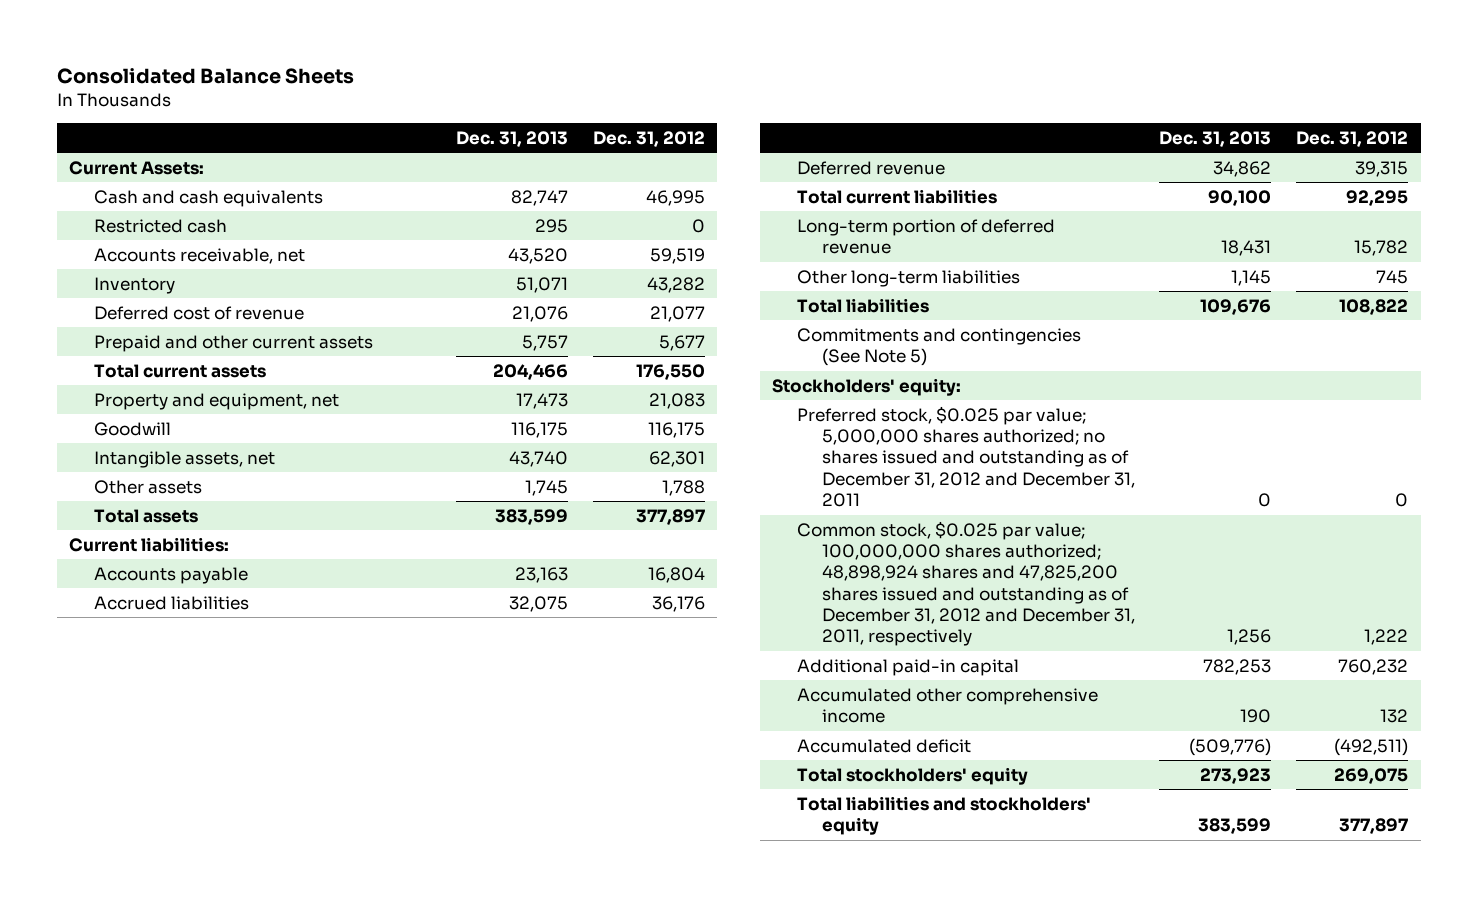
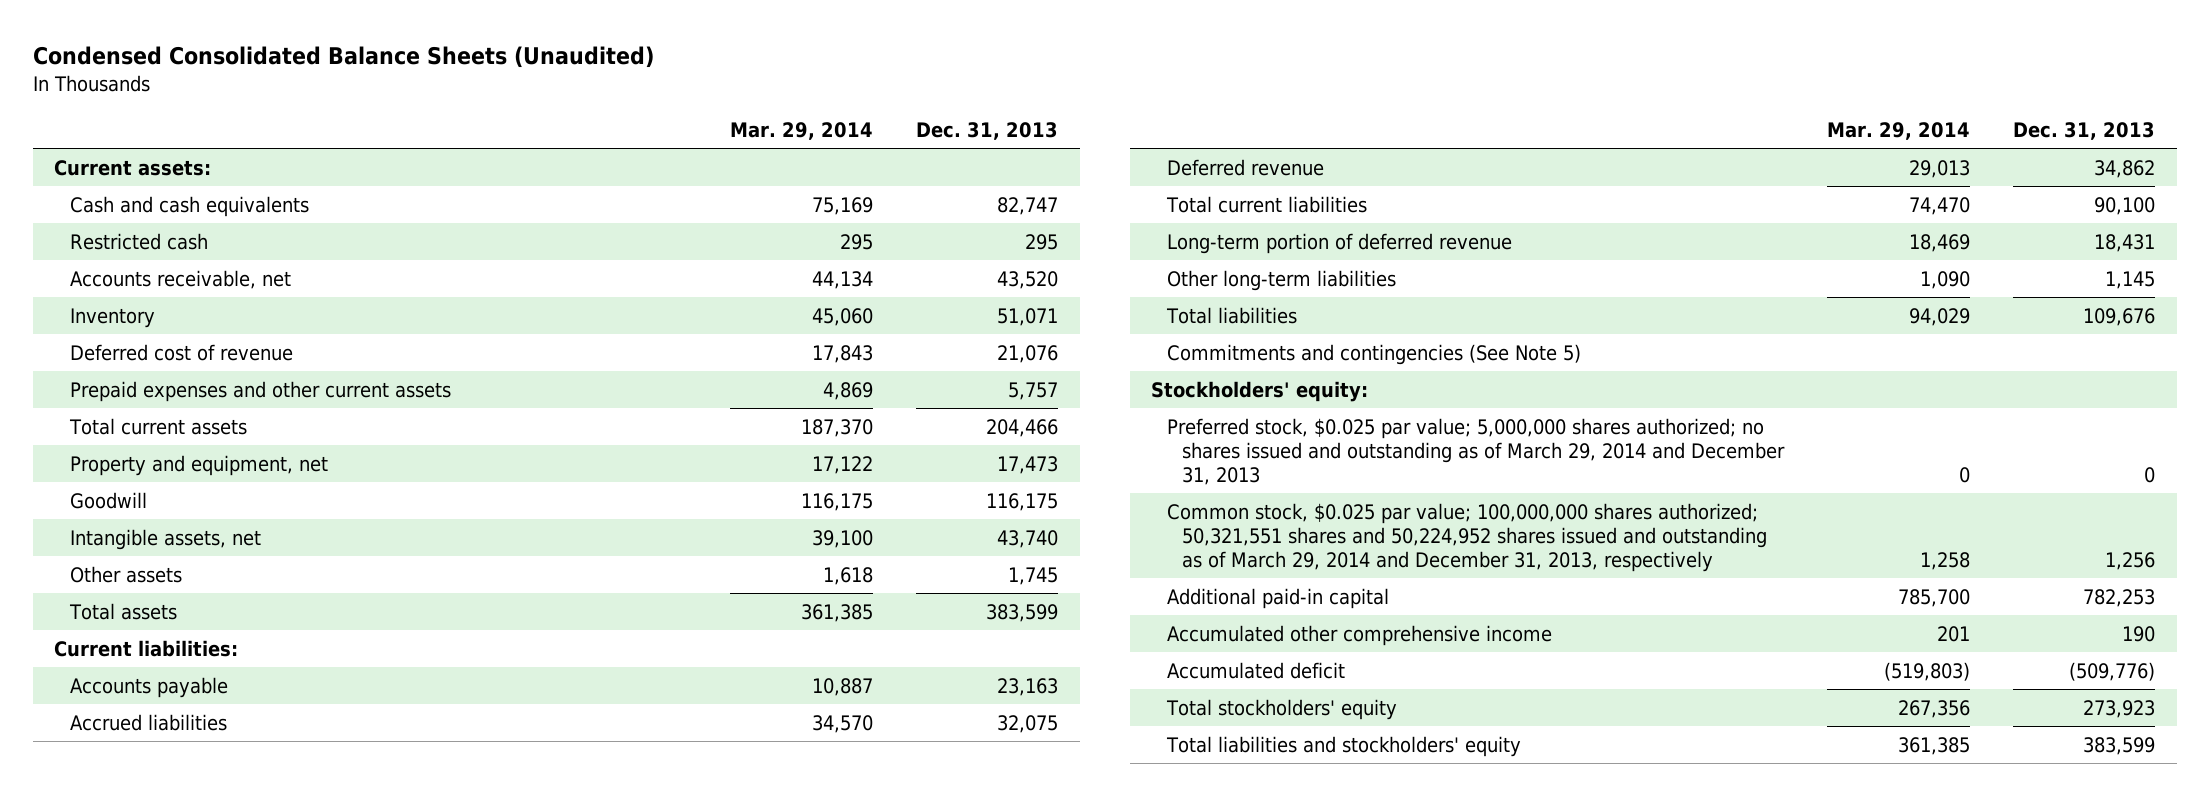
[56,67,354,84] Consolidated Balance Sheets -> [32,45,654,68] Condensed Consolidated Balance Sheets (Unaudited)
[592,130,705,147] Dec. 31, 2012 -> none
none -> [730,122,874,141] Mar. 29, 2014
[68,160,204,175] Current Assets: -> [54,159,212,176] Current assets:
[93,334,373,352] Prepaid and other current assets -> [69,380,451,402] Prepaid expenses and other current assets
[796,405,1135,508] Preferred stock, $0.025 par value; 5,000,000 shares authorized; no shares issued and outstanding as of December 31, 2012 and December 31, 2011 -> [1166,417,1786,486] Preferred stock, $0.025 par value; 5,000,000 shares authorized; no shares issued and outstanding as of March 29, 2014 and December 31, 2013
[796,520,1135,647] Common stock, $0.025 par value; 100,000,000 shares authorized; 48,898,924 shares and 47,825,200 shares issued and outstanding as of December 31, 2012 and December 31, 2011, respectively -> [1166,502,1768,573] Common stock, $0.025 par value; 100,000,000 shares authorized; 50,321,551 shares and 50,224,952 shares issued and outstanding as of March 29, 2014 and December 31, 2013, respectively

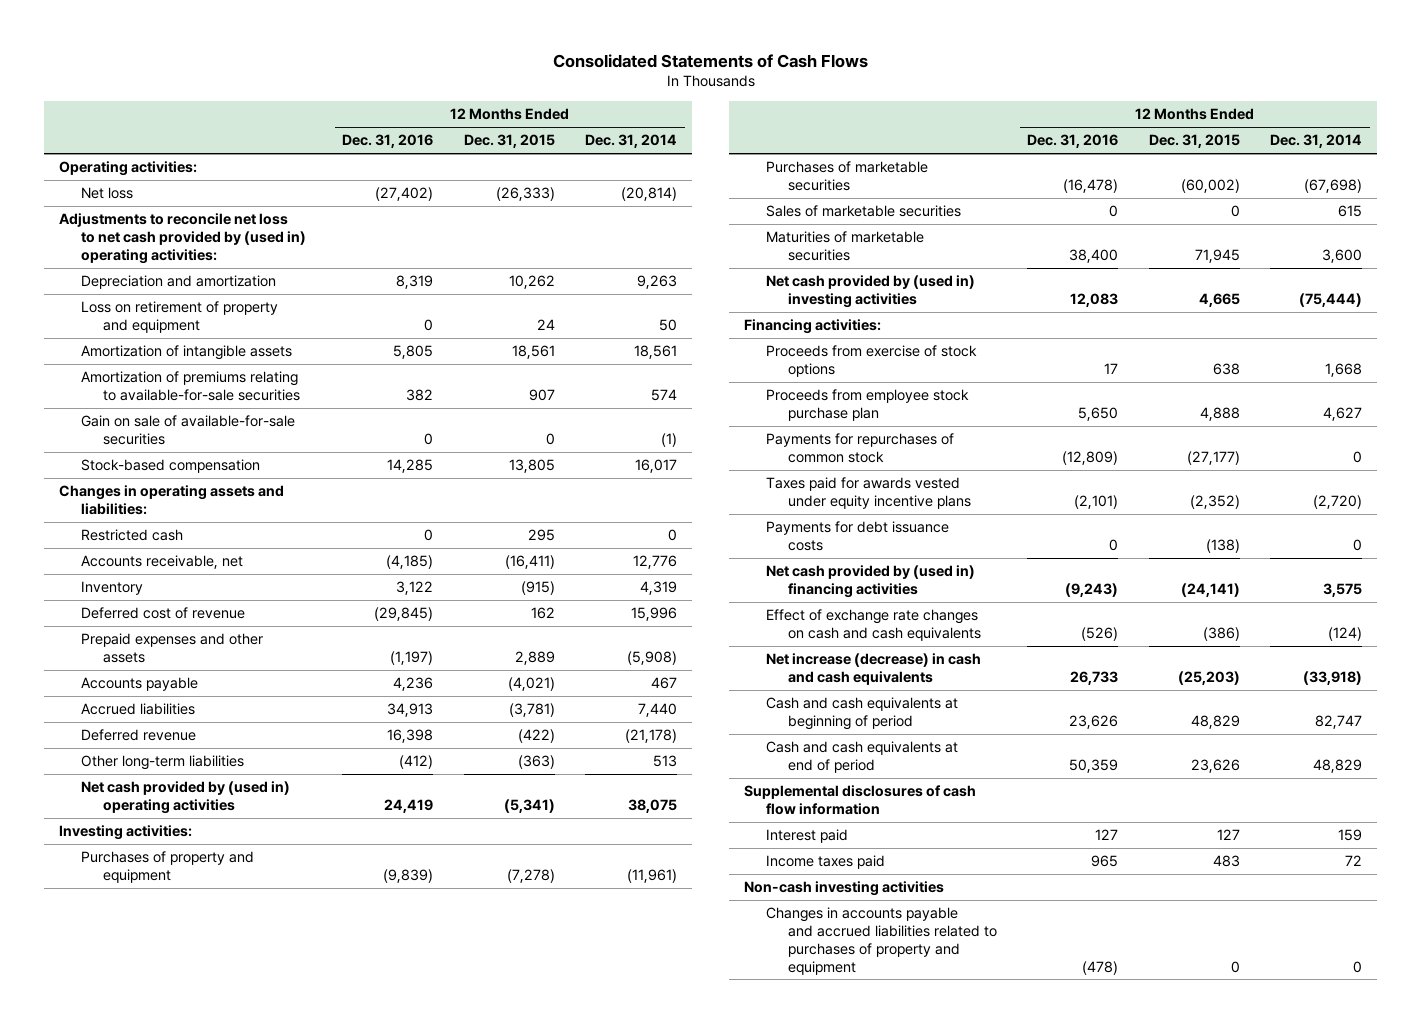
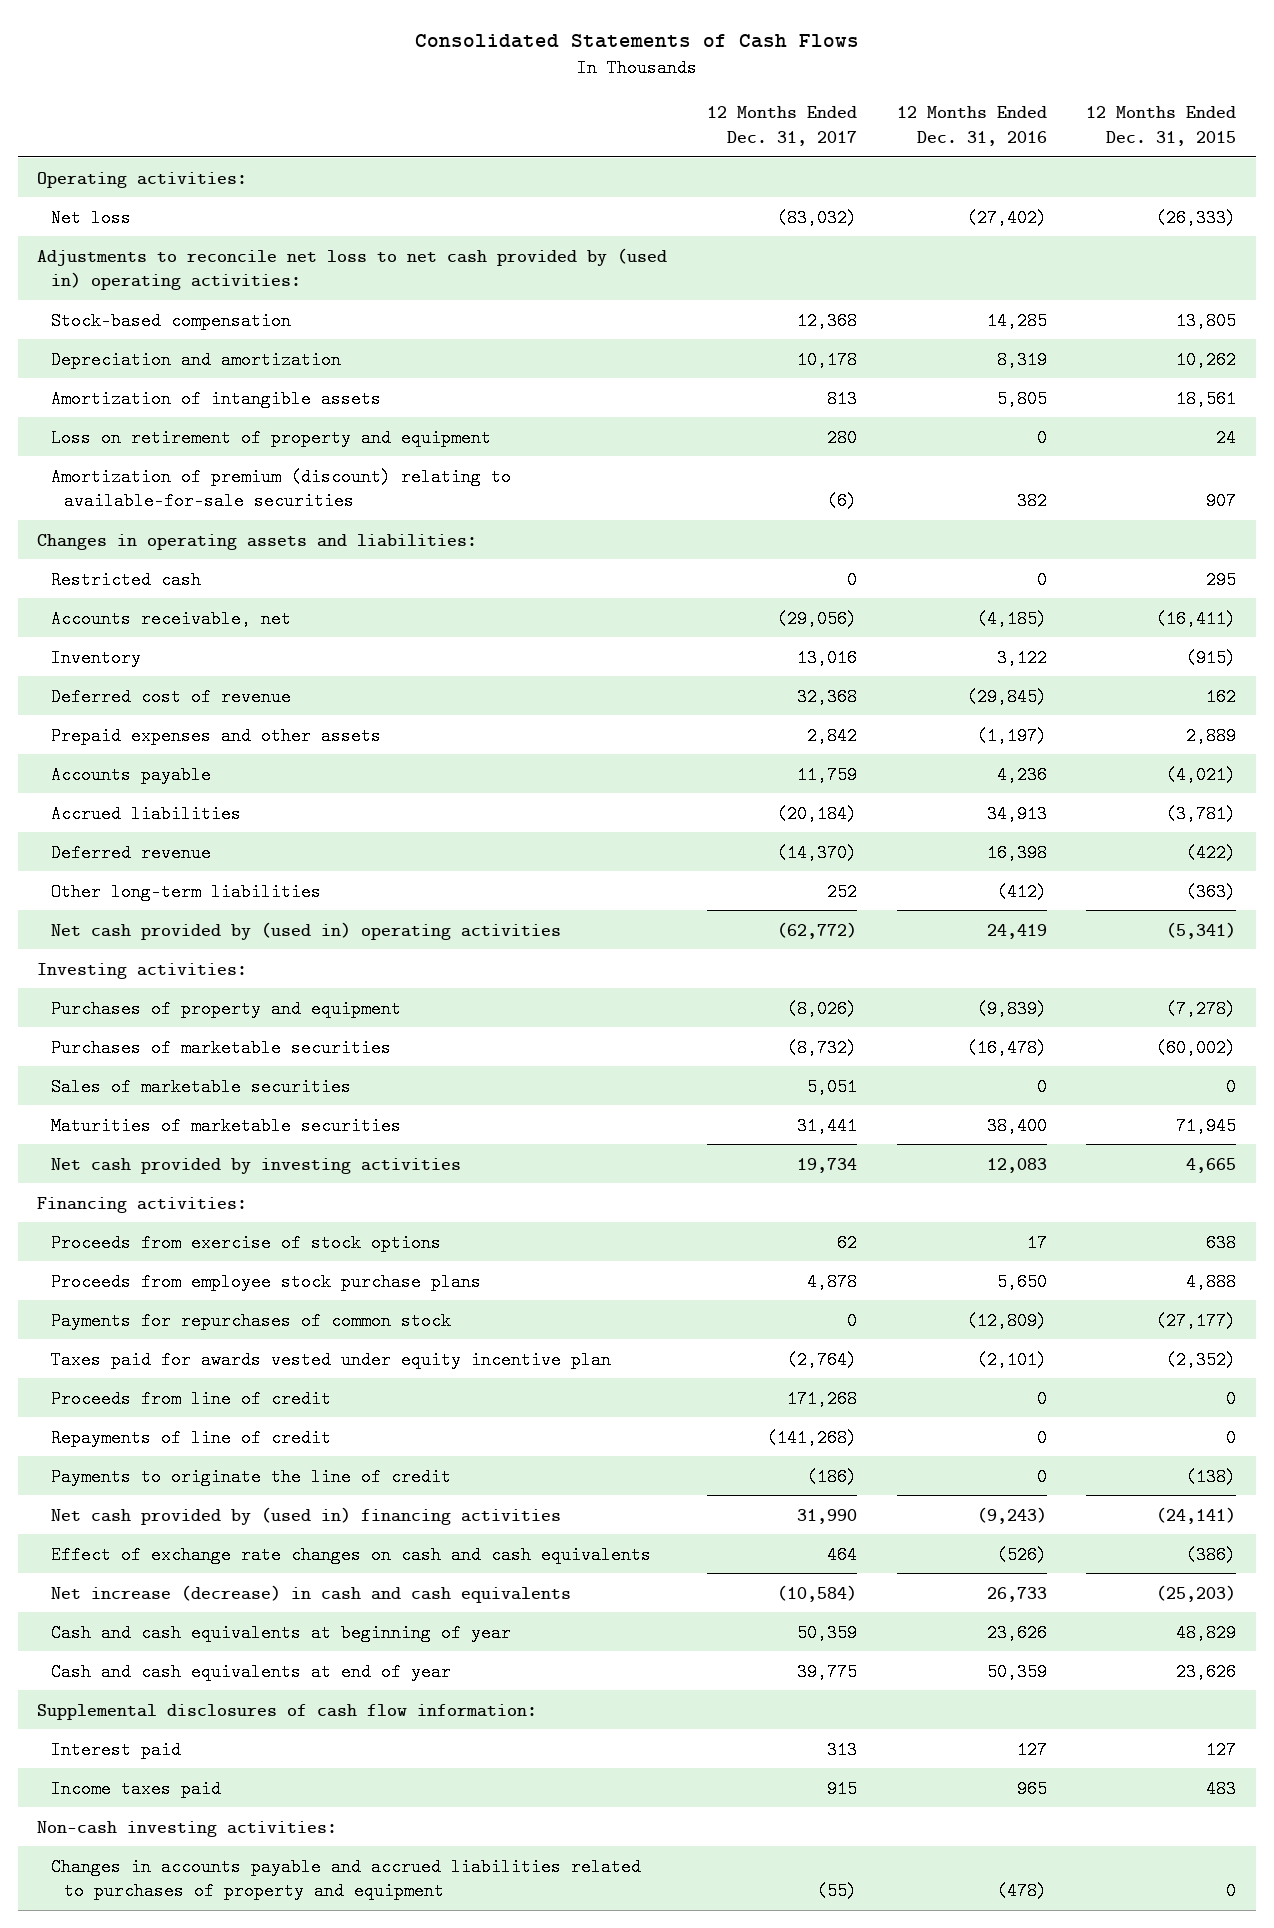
[585,134,678,149] Dec. 31, 2014 -> none
none -> [707,105,858,146] 12 Months Ended Dec. 31, 2017
[81,459,261,474] Stock-based compensation -> [50,311,291,330] Stock-based compensation
[81,415,296,445] Gain on sale of available-for-sale securities -> none
[81,301,279,333] Loss on retirement of property and equipment -> [50,428,491,447] Loss on retirement of property and equipment
[81,371,301,401] Amortization of premiums relating to available-for-sale securities -> [50,467,511,511] Amortization of premium (discount) relating to available-for-sale securities
[765,275,975,308] Net cash provided by (used in) investing activities -> [50,1157,461,1174] Net cash provided by investing activities
[765,389,969,421] Proceeds from employee stock purchase plan -> [50,1272,481,1291] Proceeds from employee stock purchase plans
[765,477,971,509] Taxes paid for awards vested under equity incentive plans -> [50,1350,611,1369] Taxes paid for awards vested under equity incentive plan
none -> [50,1389,331,1408] Proceeds from line of credit
none -> [50,1428,331,1447] Repayments of line of credit
[765,521,949,551] Payments for debt issuance costs -> [50,1467,451,1486] Payments to originate the line of credit
[765,697,958,730] Cash and cash equivalents at beginning of period -> [50,1623,511,1642] Cash and cash equivalents at beginning of year
[765,741,958,773] Cash and cash equivalents at end of period -> [50,1662,451,1681] Cash and cash equivalents at end of year
[744,785,977,815] Supplemental disclosures of cash flow information -> [37,1703,538,1720] Supplemental disclosures of cash flow information:
[744,881,945,897] Non-cash investing activities -> [37,1820,338,1837] Non-cash investing activities:

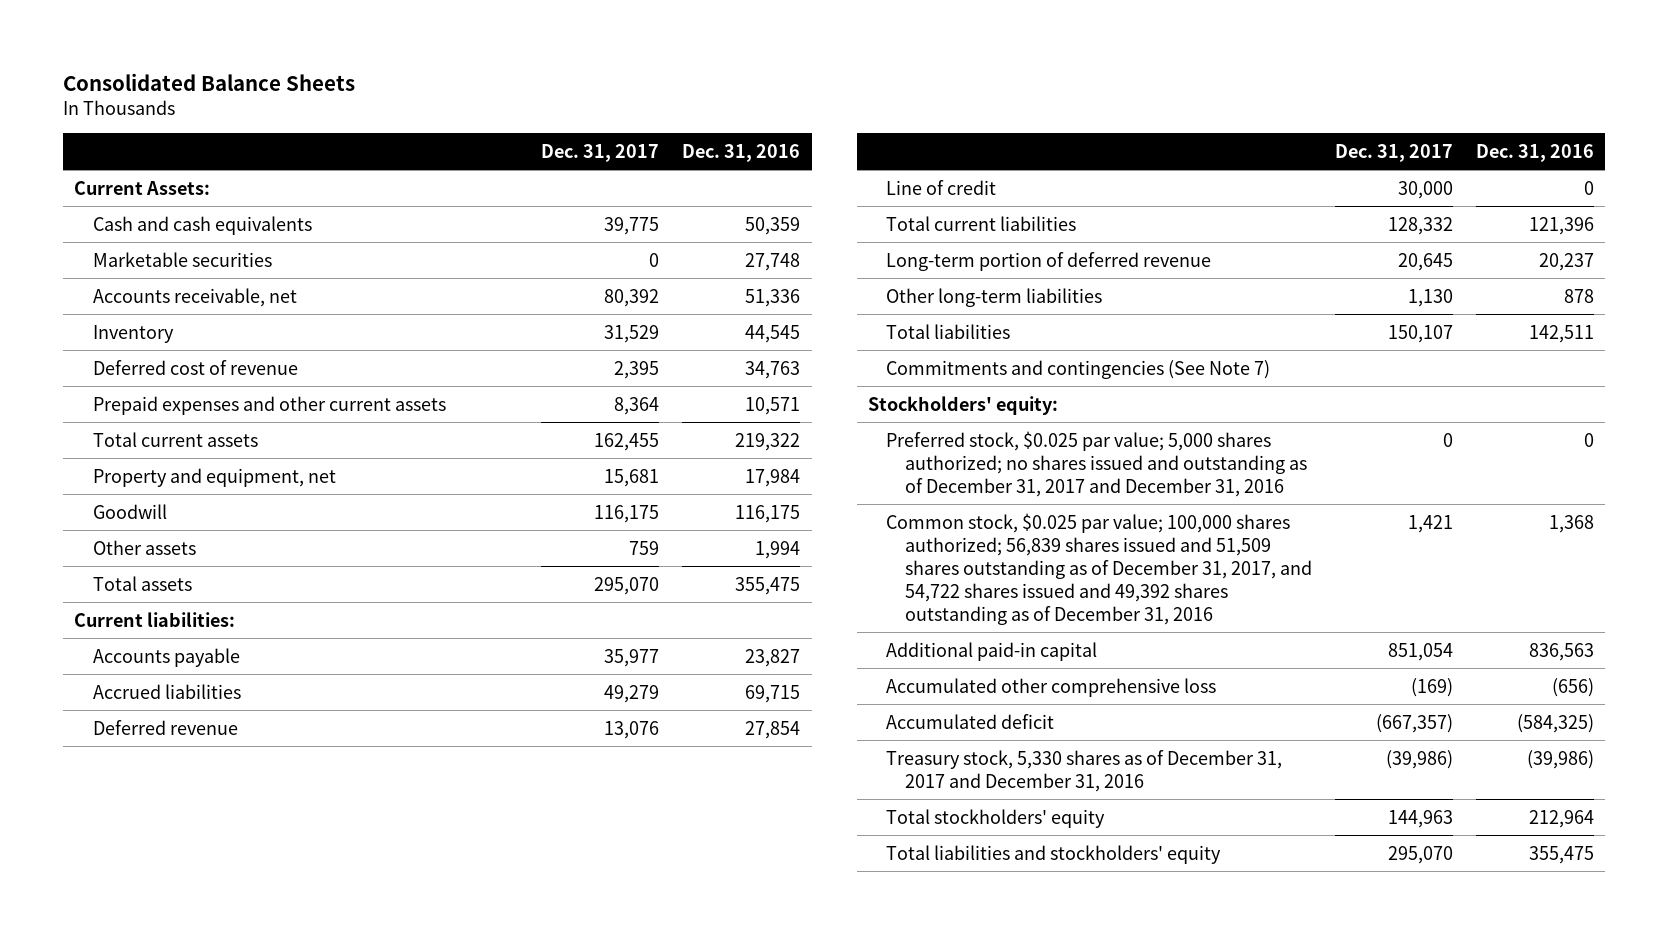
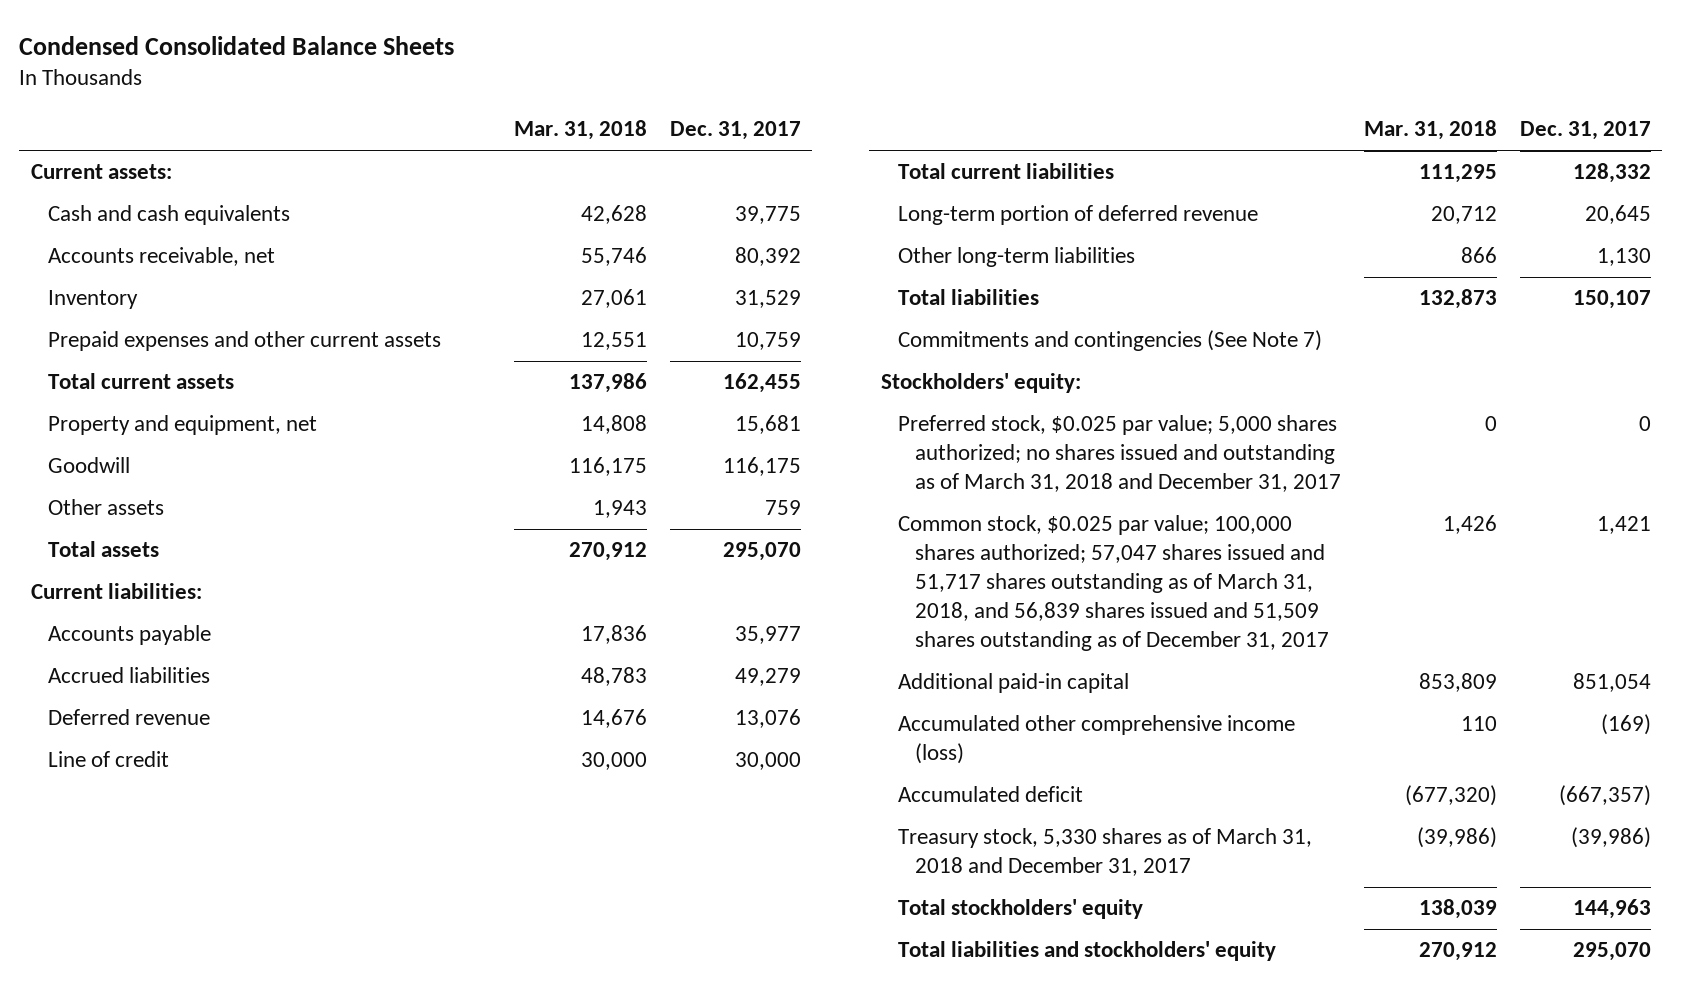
[62,72,355,91] Consolidated Balance Sheets -> [19,35,455,55] Condensed Consolidated Balance Sheets
[682,143,801,162] Dec. 31, 2016 -> none
none -> [513,120,647,141] Mar. 31, 2018
[74,180,211,195] Current Assets: -> [30,164,172,180] Current assets:
[92,251,272,267] Marketable securities -> none
[92,359,298,375] Deferred cost of revenue -> none
[614,396,660,415] 8,364 -> [734,332,801,351] 10,759
[886,430,1307,497] Preferred stock, $0.025 par value; 5,000 shares authorized; no shares issued and outstanding as of December 31, 2017 and December 31, 2016 -> [897,415,1341,493] Preferred stock, $0.025 par value; 5,000 shares authorized; no shares issued and outstanding as of March 31, 2018 and December 31, 2017
[886,512,1312,625] Common stock, $0.025 par value; 100,000 shares authorized; 56,839 shares issued and 51,509 shares outstanding as of December 31, 2017, and 54,722 shares issued and 49,392 shares outstanding as of December 31, 2016 -> [897,515,1329,652] Common stock, $0.025 par value; 100,000 shares authorized; 57,047 shares issued and 51,717 shares outstanding as of March 31, 2018, and 56,839 shares issued and 51,509 shares outstanding as of December 31, 2017
[886,677,1217,697] Accumulated other comprehensive loss -> [897,715,1295,765] Accumulated other comprehensive income (loss)
[886,749,1283,792] Treasury stock, 5,330 shares as of December 31, 2017 and December 31, 2016 -> [897,828,1312,877] Treasury stock, 5,330 shares as of March 31, 2018 and December 31, 2017

